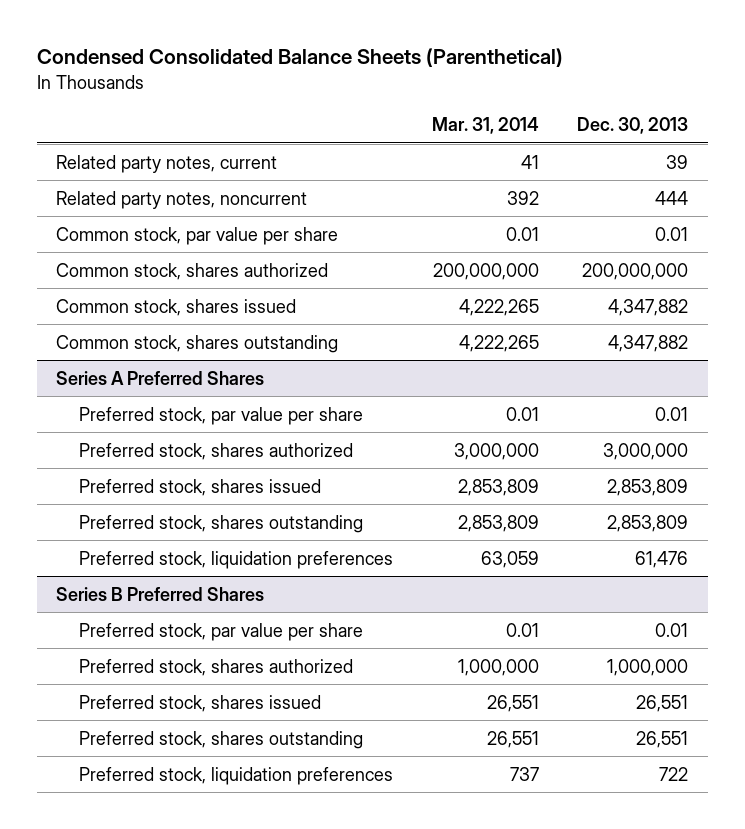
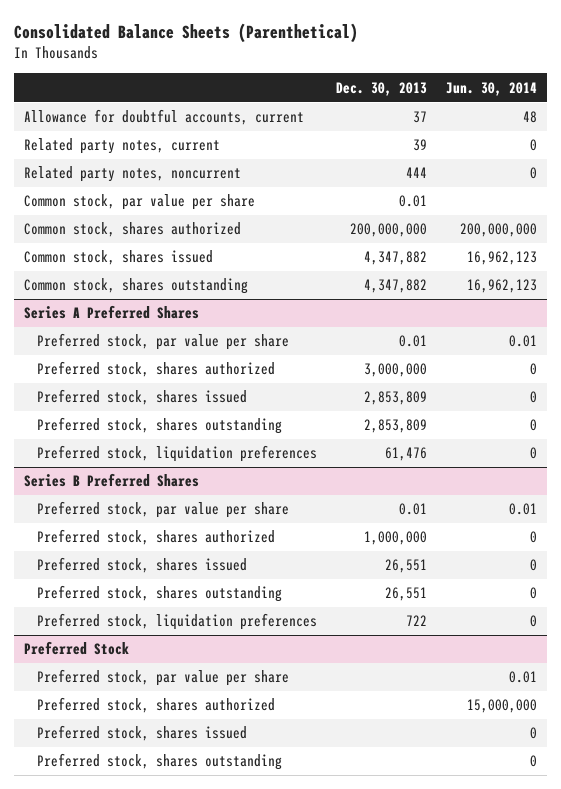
[36,48,563,68] Condensed Consolidated Balance Sheets (Parenthetical) -> [14,22,359,43] Consolidated Balance Sheets (Parenthetical)
[431,116,539,134] Mar. 31, 2014 -> none
none -> [446,81,538,96] Jun. 30, 2014
none -> [23,109,304,126] Allowance for doubtful accounts, current
none -> [23,641,129,656] Preferred Stock
none -> [37,669,290,687] Preferred stock, par value per share
none -> [37,697,276,714] Preferred stock, shares authorized
none -> [37,725,248,742] Preferred stock, shares issued
none -> [37,753,283,771] Preferred stock, shares outstanding

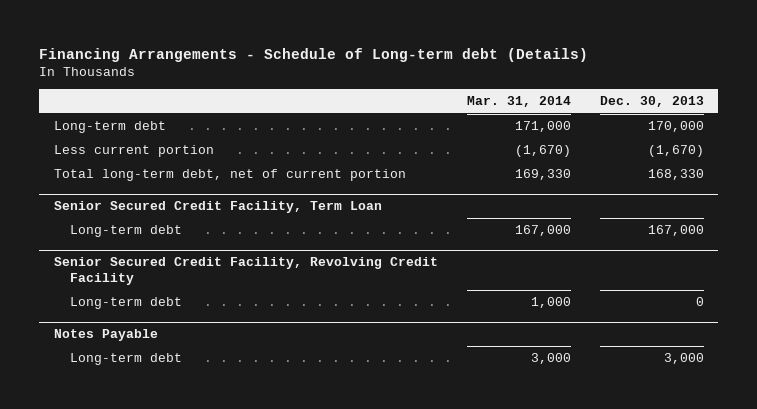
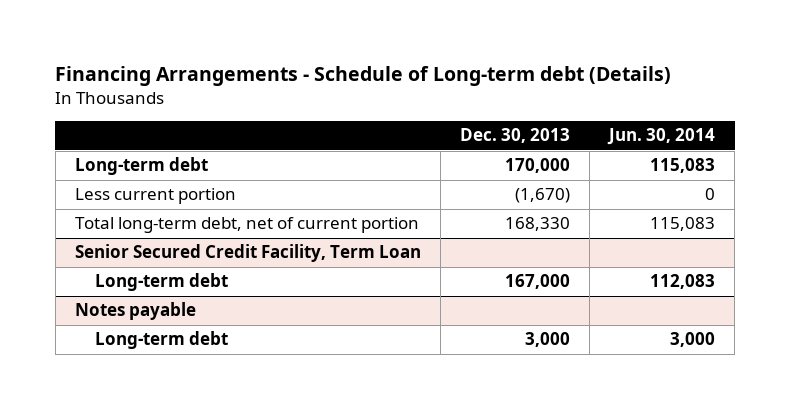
[466,96,571,108] Mar. 31, 2014 -> none
none -> [607,128,716,146] Jun. 30, 2014
[53,257,438,286] Senior Secured Credit Facility, Revolving Credit Facility -> none
[69,297,182,310] Long-term debt -> none
[53,329,158,342] Notes Payable -> [74,302,196,321] Notes payable

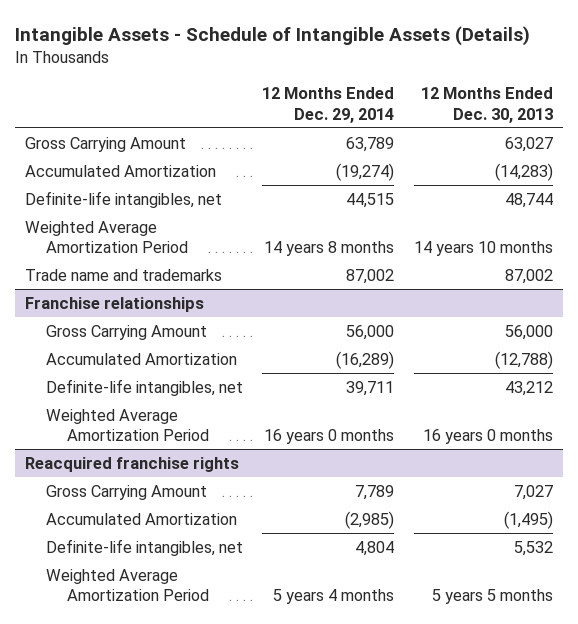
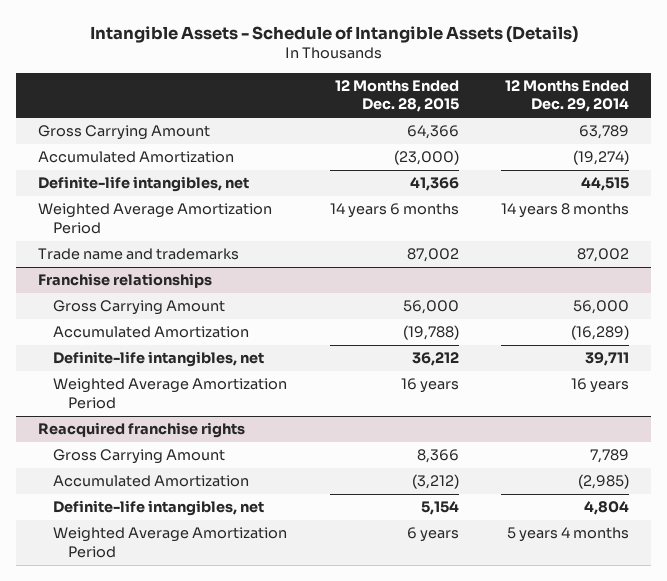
[421,87,554,123] 12 Months Ended Dec. 30, 2013 -> none
none -> [334,79,459,113] 12 Months Ended Dec. 28, 2015
[264,428,395,444] 16 years 0 months -> [571,378,630,394] 16 years

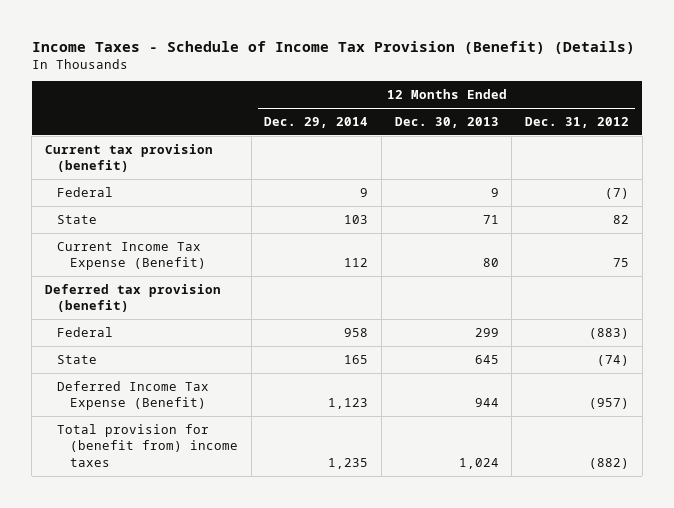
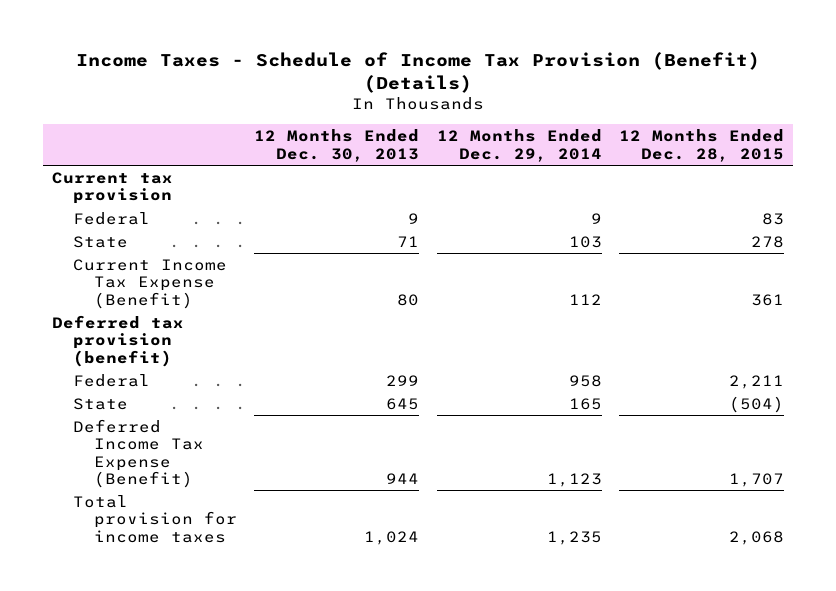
[524,116,629,128] Dec. 31, 2012 -> none
none -> [619,129,785,162] 12 Months Ended Dec. 28, 2015
[44,143,213,173] Current tax provision (benefit) -> [51,171,173,205] Current tax provision
[57,423,238,467] Total provision for (benefit from) income taxes -> [72,494,237,543] Total provision for income taxes

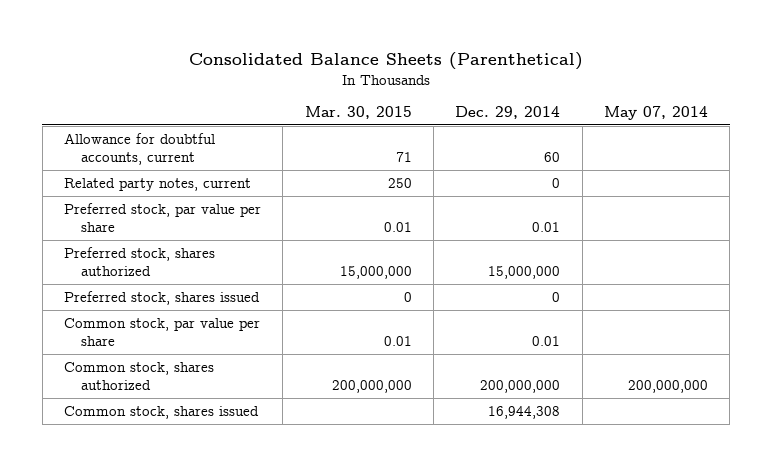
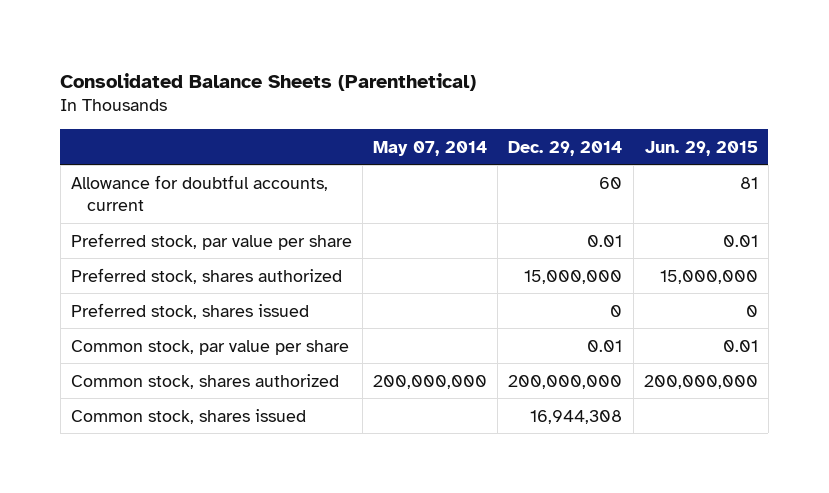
[304,106,412,120] Mar. 30, 2015 -> none
none -> [644,140,758,156] Jun. 29, 2015
[64,177,252,191] Related party notes, current -> none

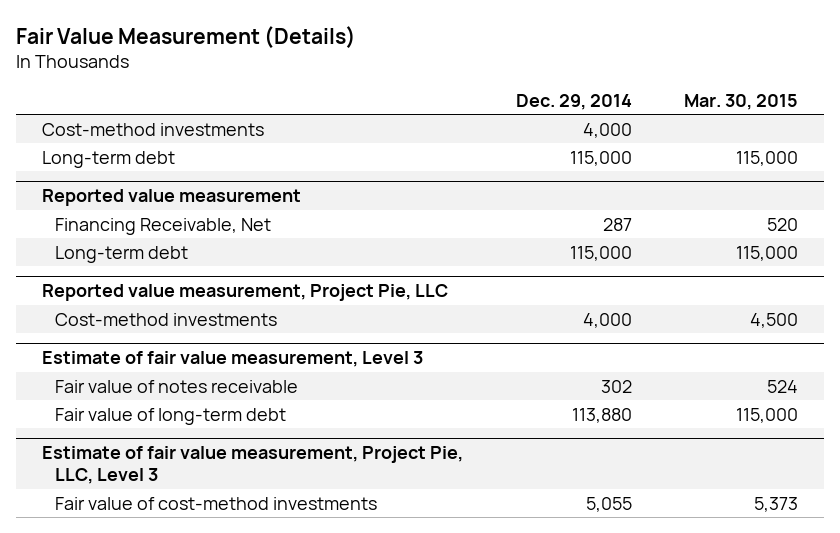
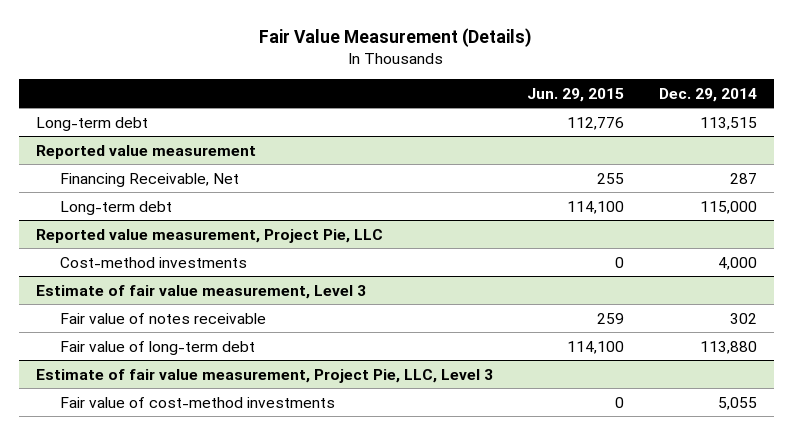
[683,94,798,111] Mar. 30, 2015 -> none
none -> [527,87,625,102] Jun. 29, 2015
[42,122,265,136] Cost-method investments -> none
[569,150,632,166] 115,000 -> [699,116,757,130] 113,515

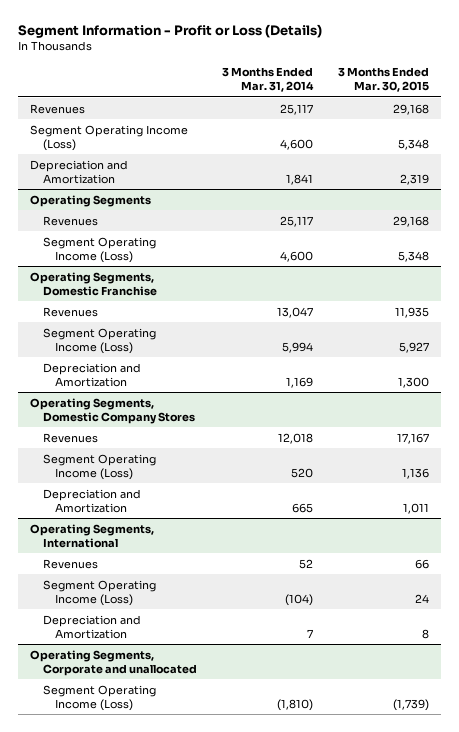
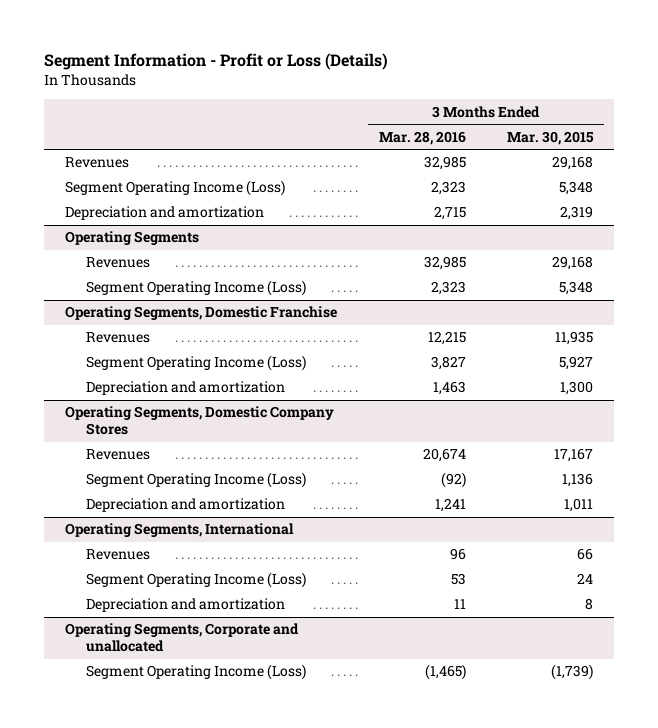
[221,67,314,93] 3 Months Ended Mar. 31, 2014 -> none
none -> [378,130,466,145] Mar. 28, 2016
[30,159,129,184] Depreciation and Amortization -> [65,206,265,221] Depreciation and amortization
[42,362,141,387] Depreciation and Amortization -> [86,381,286,396] Depreciation and amortization
[42,488,141,513] Depreciation and Amortization -> [86,498,286,513] Depreciation and amortization
[42,614,141,639] Depreciation and Amortization -> [86,598,286,613] Depreciation and amortization

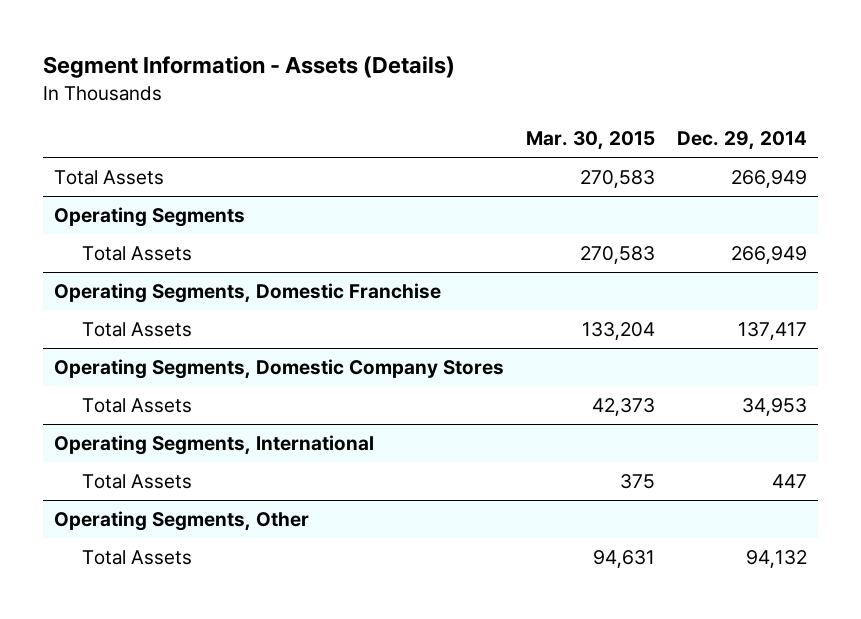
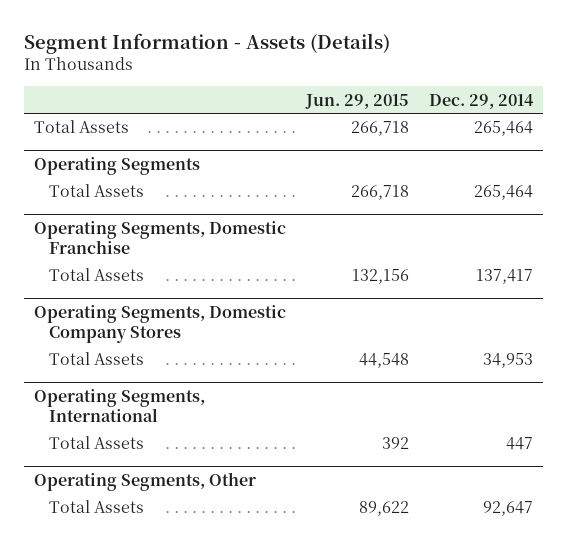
[525,131,655,151] Mar. 30, 2015 -> none
none -> [304,93,409,109] Jun. 29, 2015
[730,170,807,189] 266,949 -> [473,121,533,137] 265,464
[730,246,807,265] 266,949 -> [473,185,533,201] 265,464
[745,550,807,569] 94,132 -> [482,501,533,517] 92,647

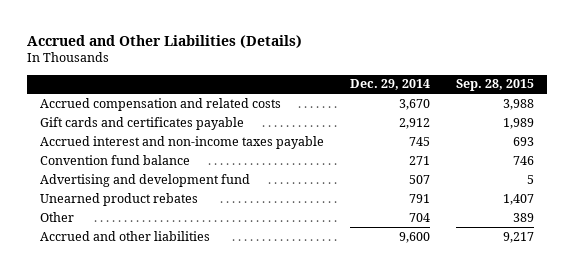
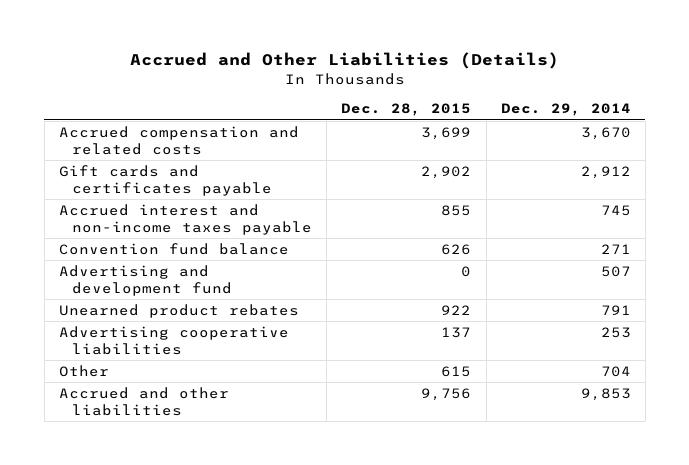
[455,79,534,92] Sep. 28, 2015 -> none
none -> [341,103,472,117] Dec. 28, 2015
none -> [58,326,289,355] Advertising cooperative liabilities
[398,231,430,243] 9,600 -> [580,388,631,402] 9,853

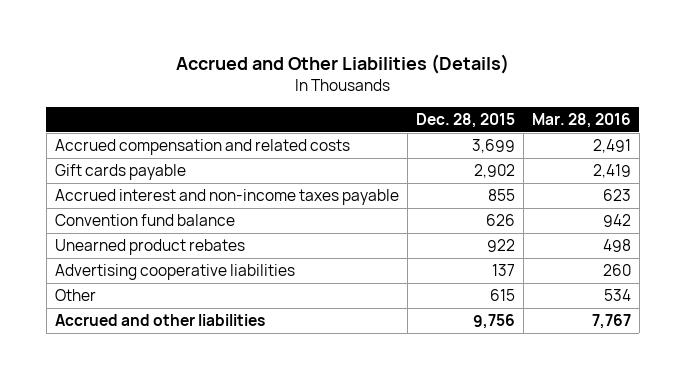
[500,103,631,117] Dec. 29, 2014 -> none
none -> [531,112,631,128] Mar. 28, 2016
[58,165,273,196] Gift cards and certificates payable -> [54,164,186,181] Gift cards payable
[58,265,233,296] Advertising and development fund -> none

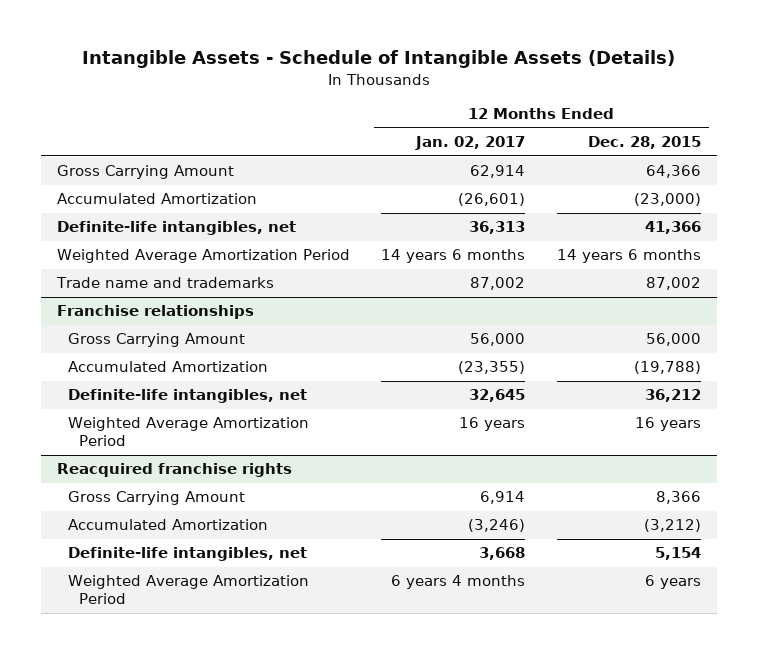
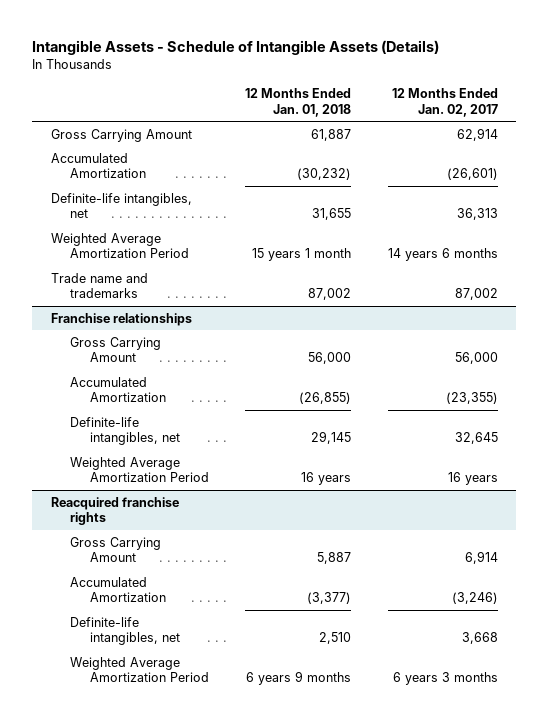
[587,136,701,150] Dec. 28, 2015 -> none
none -> [245,88,352,117] 12 Months Ended Jan. 01, 2018
[391,575,526,590] 6 years 4 months -> [392,672,498,686] 6 years 3 months

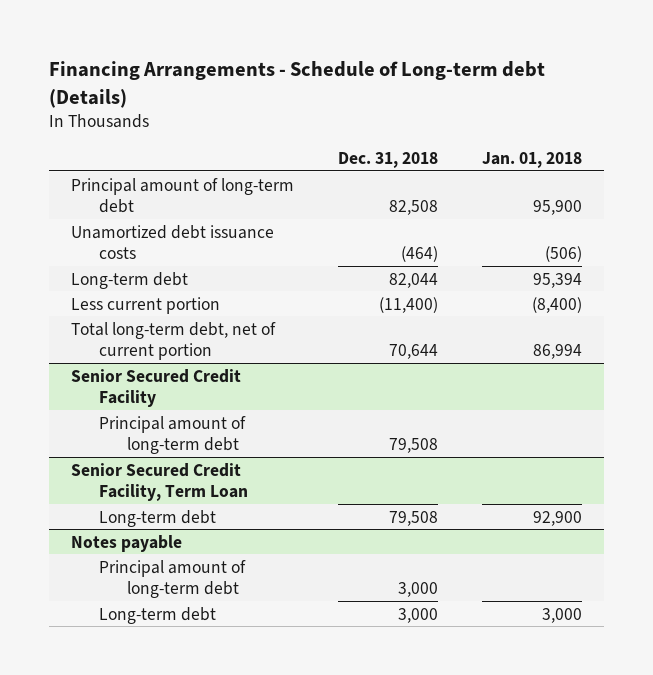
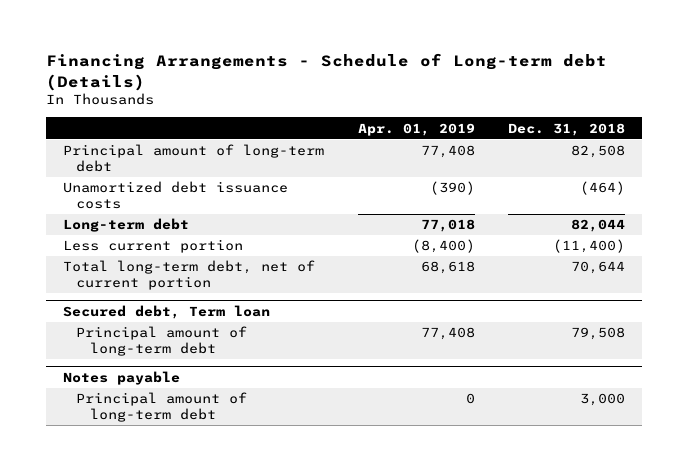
[481,151,582,168] Jan. 01, 2018 -> none
none -> [357,122,475,136] Apr. 01, 2019
[70,368,241,407] Senior Secured Credit Facility -> none
none -> [62,305,270,320] Secured debt, Term loan
[70,462,248,501] Senior Secured Credit Facility, Term Loan -> none
[98,509,216,527] Long-term debt -> none
[98,606,216,624] Long-term debt -> none

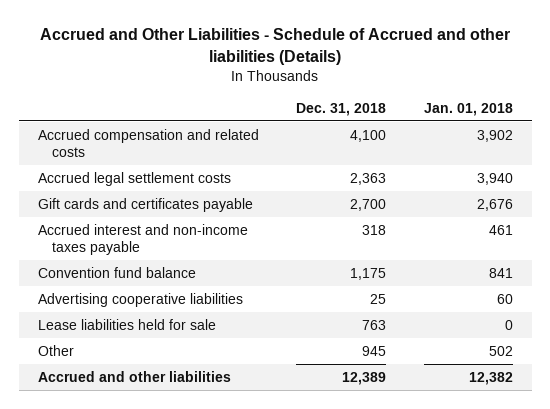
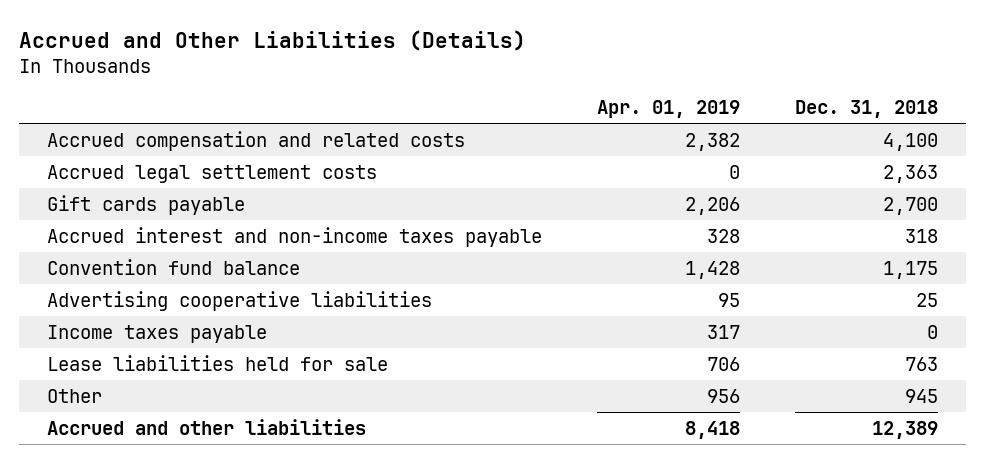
[40,28,511,66] Accrued and Other Liabilities - Schedule of Accrued and other liabilities (Details) -> [19,29,527,51] Accrued and Other Liabilities (Details)
[423,102,513,116] Jan. 01, 2018 -> none
none -> [597,100,741,119] Apr. 01, 2019
[37,197,253,212] Gift cards and certificates payable -> [46,194,245,215] Gift cards payable
none -> [46,324,267,343] Income taxes payable

